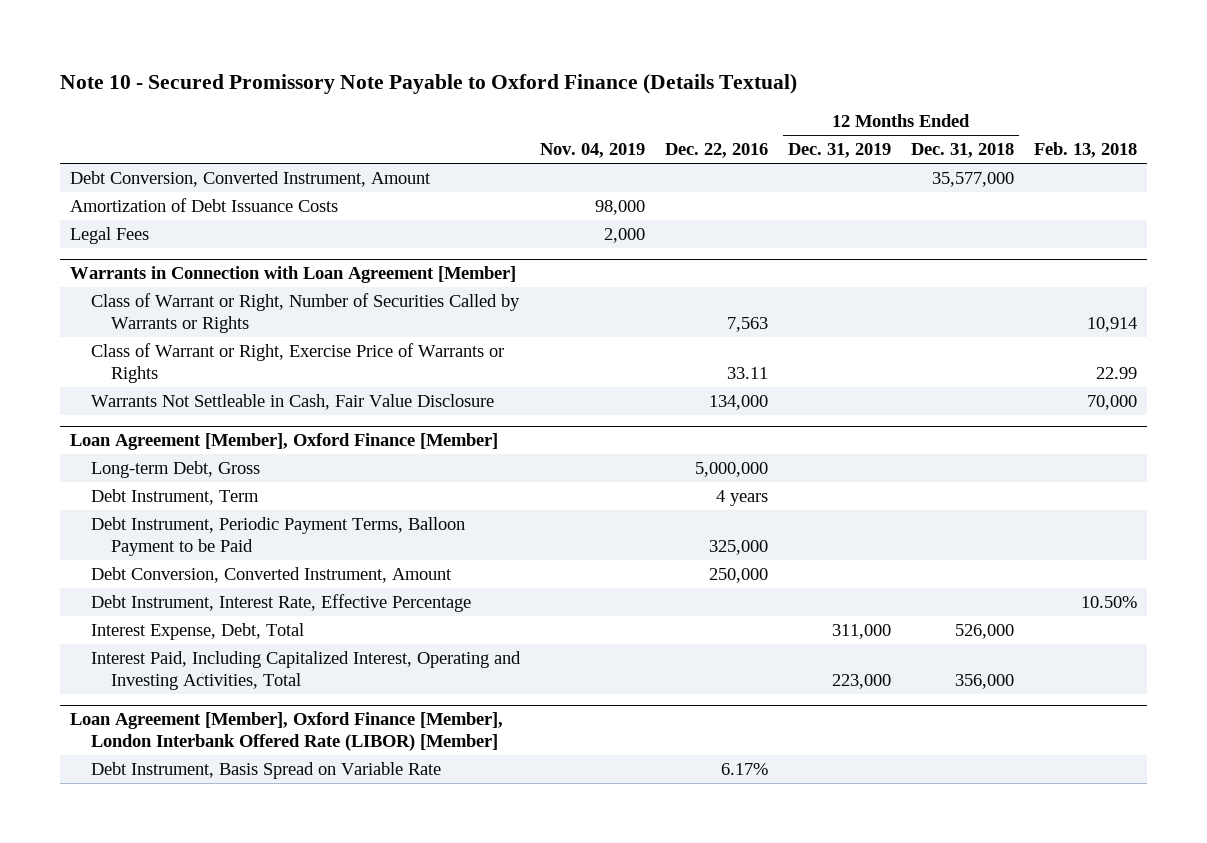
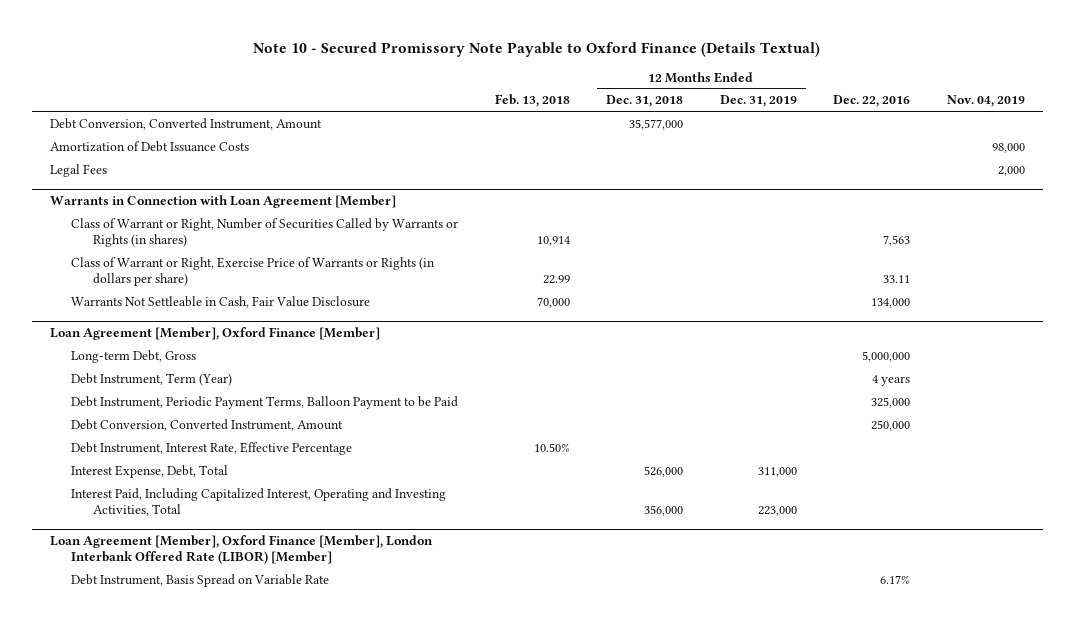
[90,293,520,334] Class of Warrant or Right, Number of Securities Called by Warrants or Rights -> [71,217,459,247] Class of Warrant or Right, Number of Securities Called by Warrants or Rights (in shares)
[90,343,504,384] Class of Warrant or Right, Exercise Price of Warrants or Rights -> [71,256,436,286] Class of Warrant or Right, Exercise Price of Warrants or Rights (in dollars per share)
[90,489,259,506] Debt Instrument, Term -> [71,372,233,386] Debt Instrument, Term (Year)

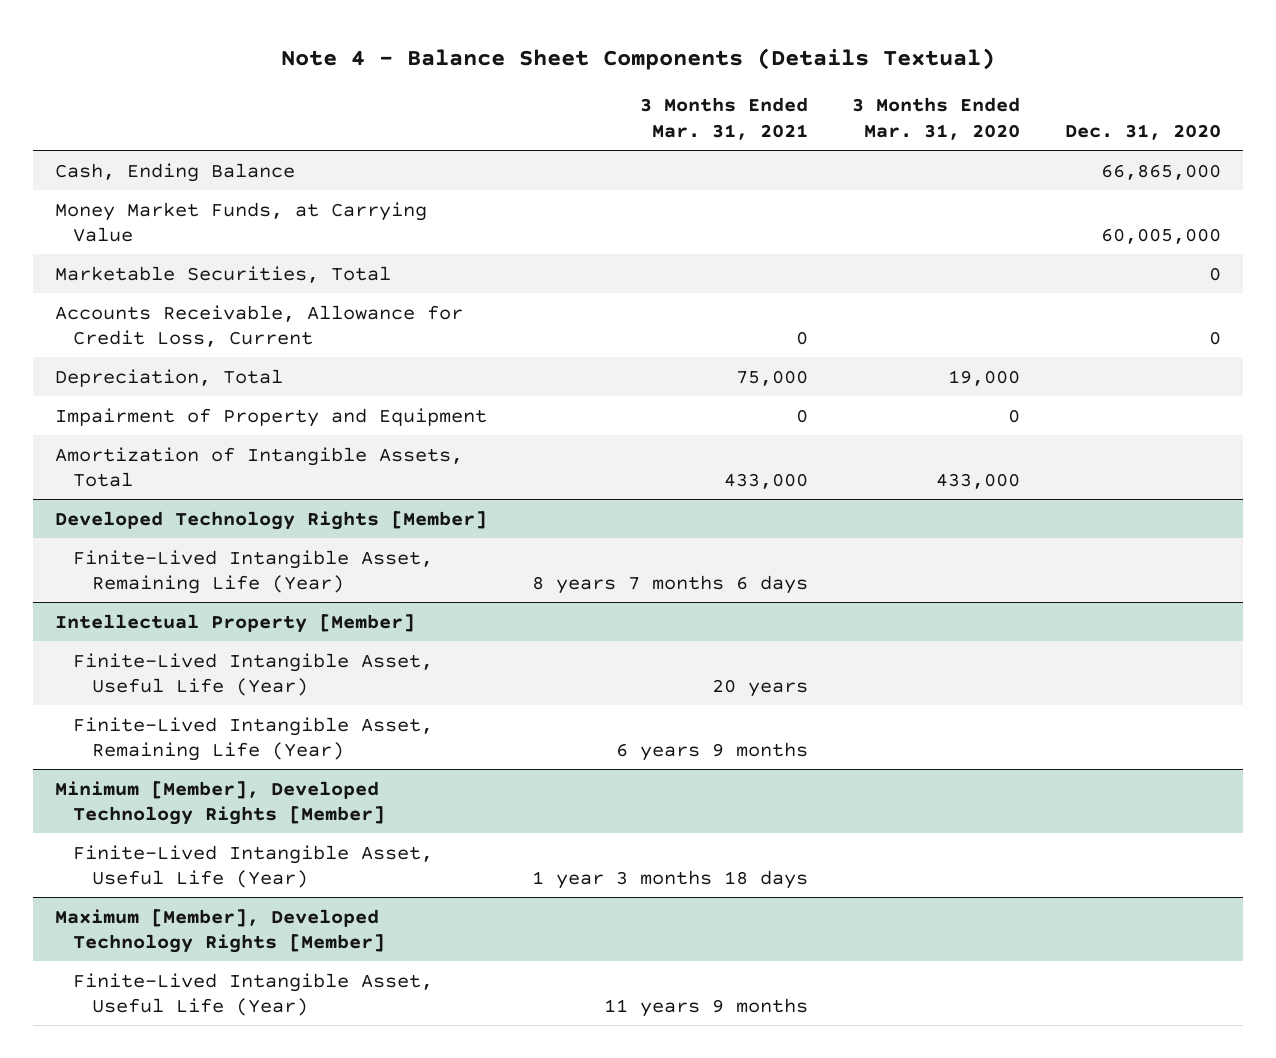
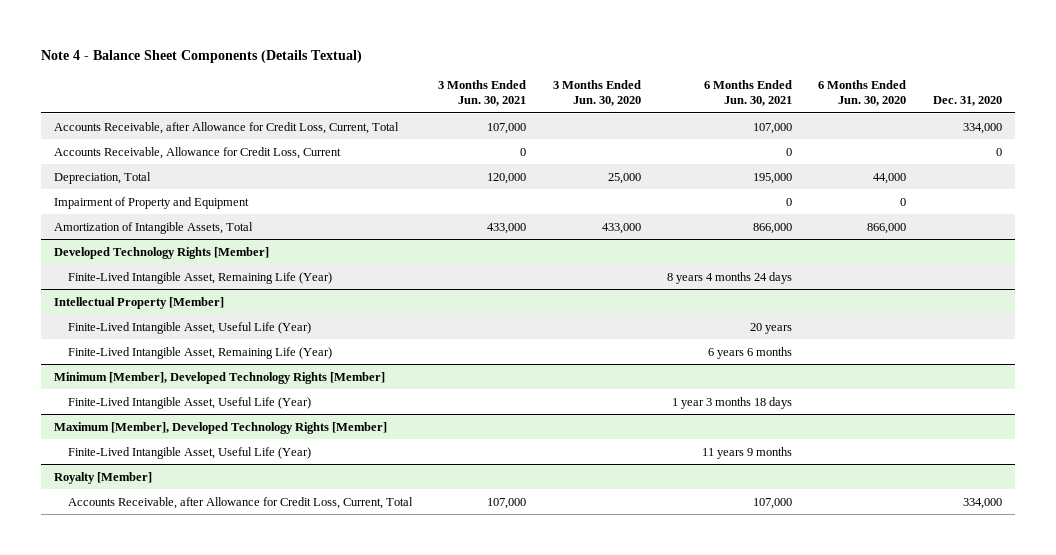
[639,97,808,140] 3 Months Ended Mar. 31, 2021 -> none
[852,97,1021,140] 3 Months Ended Mar. 31, 2020 -> none
none -> [438,79,527,107] 3 Months Ended Jun. 30, 2021
none -> [552,79,641,107] 3 Months Ended Jun. 30, 2020
none -> [703,79,792,107] 6 Months Ended Jun. 30, 2021
none -> [818,79,907,107] 6 Months Ended Jun. 30, 2020
[55,162,296,182] Cash, Ending Balance -> none
[55,201,428,242] Money Market Funds, at Carrying Value -> none
[55,265,392,283] Marketable Securities, Total -> none
none -> [53,121,399,134] Accounts Receivable, after Allowance for Credit Loss, Current, Total
none -> [53,471,152,484] Royalty [Member]
none -> [67,496,413,509] Accounts Receivable, after Allowance for Credit Loss, Current, Total

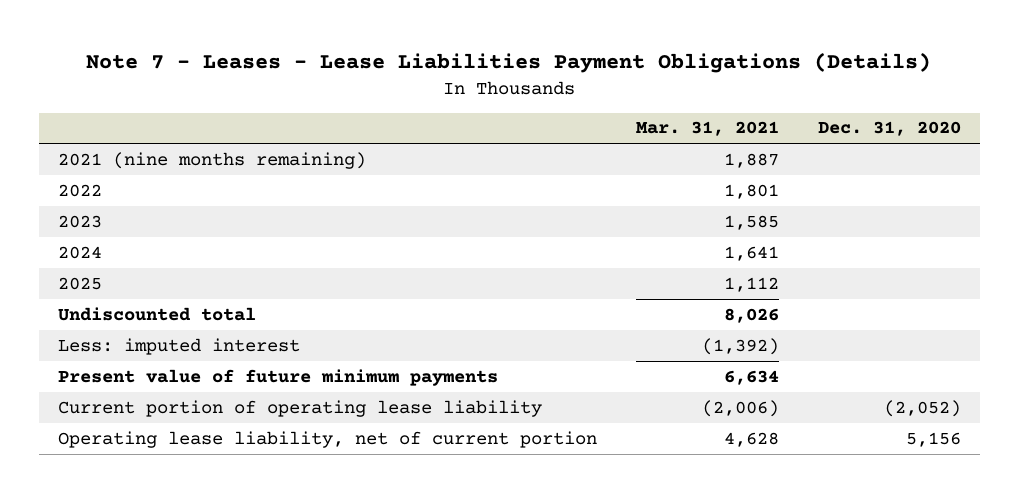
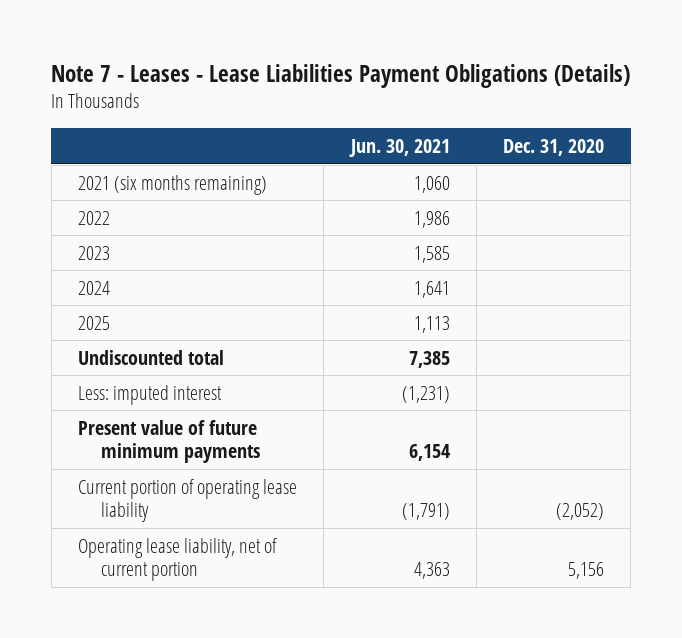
[635,121,779,137] Mar. 31, 2021 -> none
none -> [348,138,450,157] Jun. 30, 2021
[58,151,367,169] 2021 (nine months remaining) -> [78,174,268,195] 2021 (six months remaining)

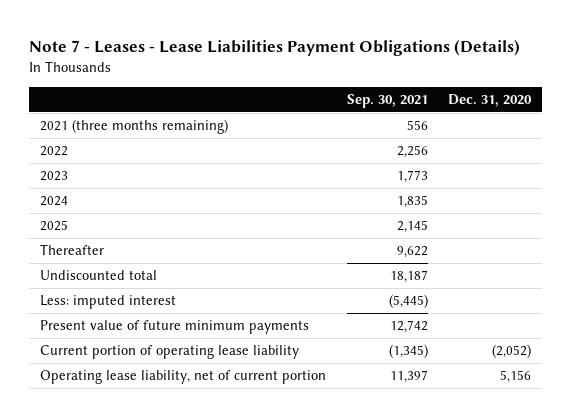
[348,138,450,157] Jun. 30, 2021 -> none
none -> [346,94,428,109] Sep. 30, 2021
[78,174,268,195] 2021 (six months remaining) -> [39,119,228,135] 2021 (three months remaining)
none -> [39,244,104,256] Thereafter

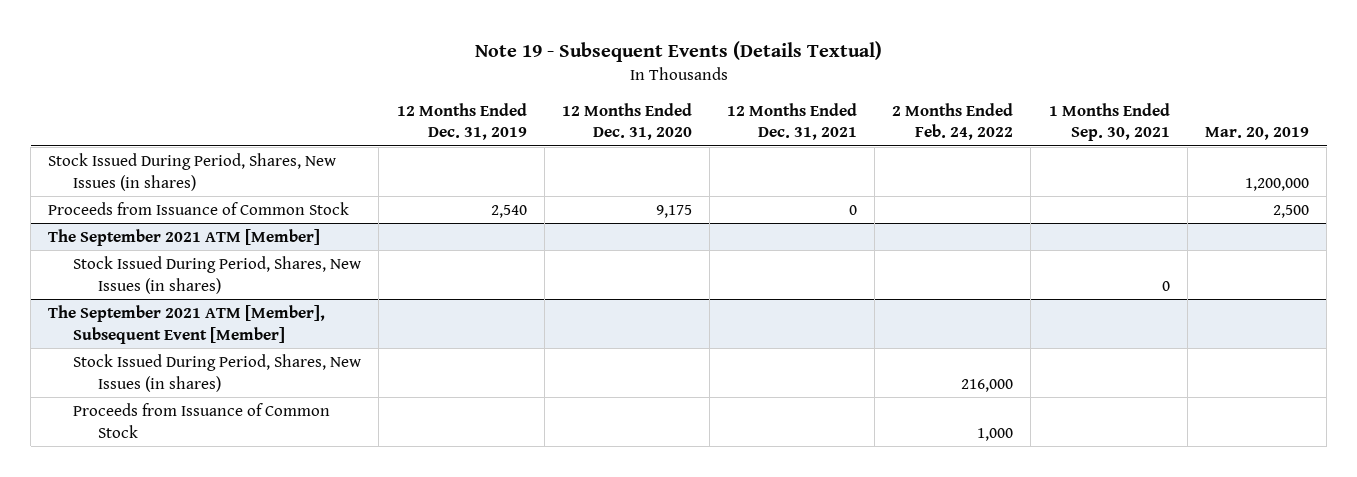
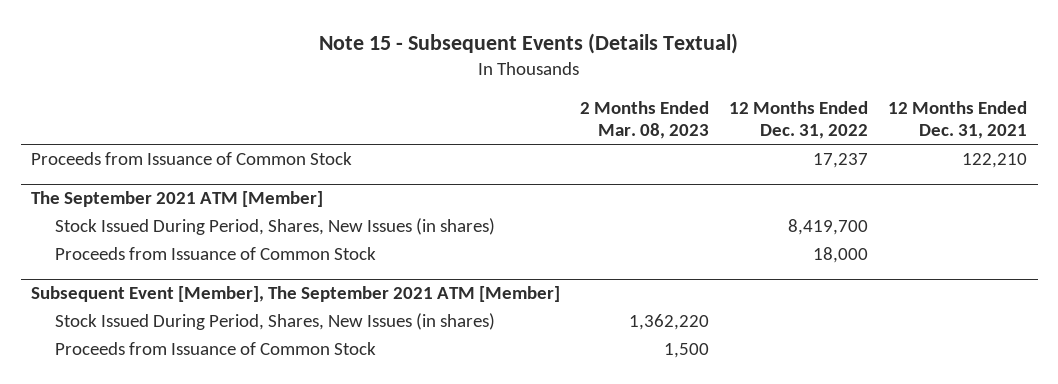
[474,41,882,63] Note 19 - Subsequent Events (Details Textual) -> [319,32,739,54] Note 15 - Subsequent Events (Details Textual)
[396,102,527,141] 12 Months Ended Dec. 31, 2019 -> none
[561,102,692,141] 12 Months Ended Dec. 31, 2020 -> none
[892,102,1014,141] 2 Months Ended Feb. 24, 2022 -> none
[1048,102,1170,142] 1 Months Ended Sep. 30, 2021 -> none
[1204,127,1309,141] Mar. 20, 2019 -> none
none -> [580,101,710,140] 2 Months Ended Mar. 08, 2023
none -> [729,101,869,140] 12 Months Ended Dec. 31, 2022
[48,152,337,191] Stock Issued During Period, Shares, New Issues (in shares) -> none
[849,204,858,215] 0 -> [962,153,1028,169] 122,210
none -> [55,247,377,261] Proceeds from Issuance of Common Stock
[48,304,326,344] The September 2021 ATM [Member], Subsequent Event [Member] -> [30,286,560,303] Subsequent Event [Member], The September 2021 ATM [Member]

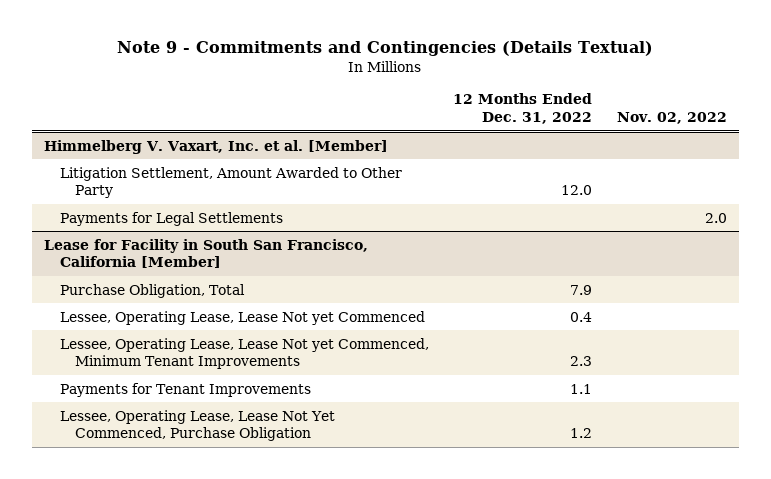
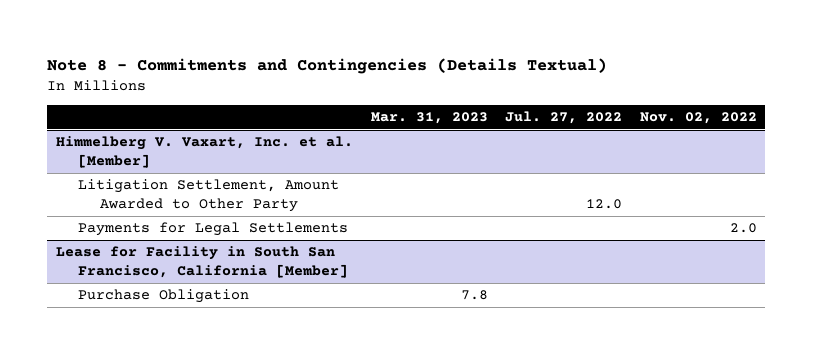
[117,41,654,57] Note 9 - Commitments and Contingencies (Details Textual) -> [47,58,608,75] Note 8 - Commitments and Contingencies (Details Textual)
[453,93,593,125] 12 Months Ended Dec. 31, 2022 -> none
none -> [370,112,488,125] Mar. 31, 2023
none -> [505,111,623,125] Jul. 27, 2022
[59,310,425,325] Lessee, Operating Lease, Lease Not yet Commenced -> none
[59,337,429,370] Lessee, Operating Lease, Lease Not yet Commenced, Minimum Tenant Improvements -> none
[59,382,311,397] Payments for Tenant Improvements -> none
[59,409,335,442] Lessee, Operating Lease, Lease Not Yet Commenced, Purchase Obligation -> none
[59,283,245,298] Purchase Obligation, Total -> [78,289,250,304] Purchase Obligation

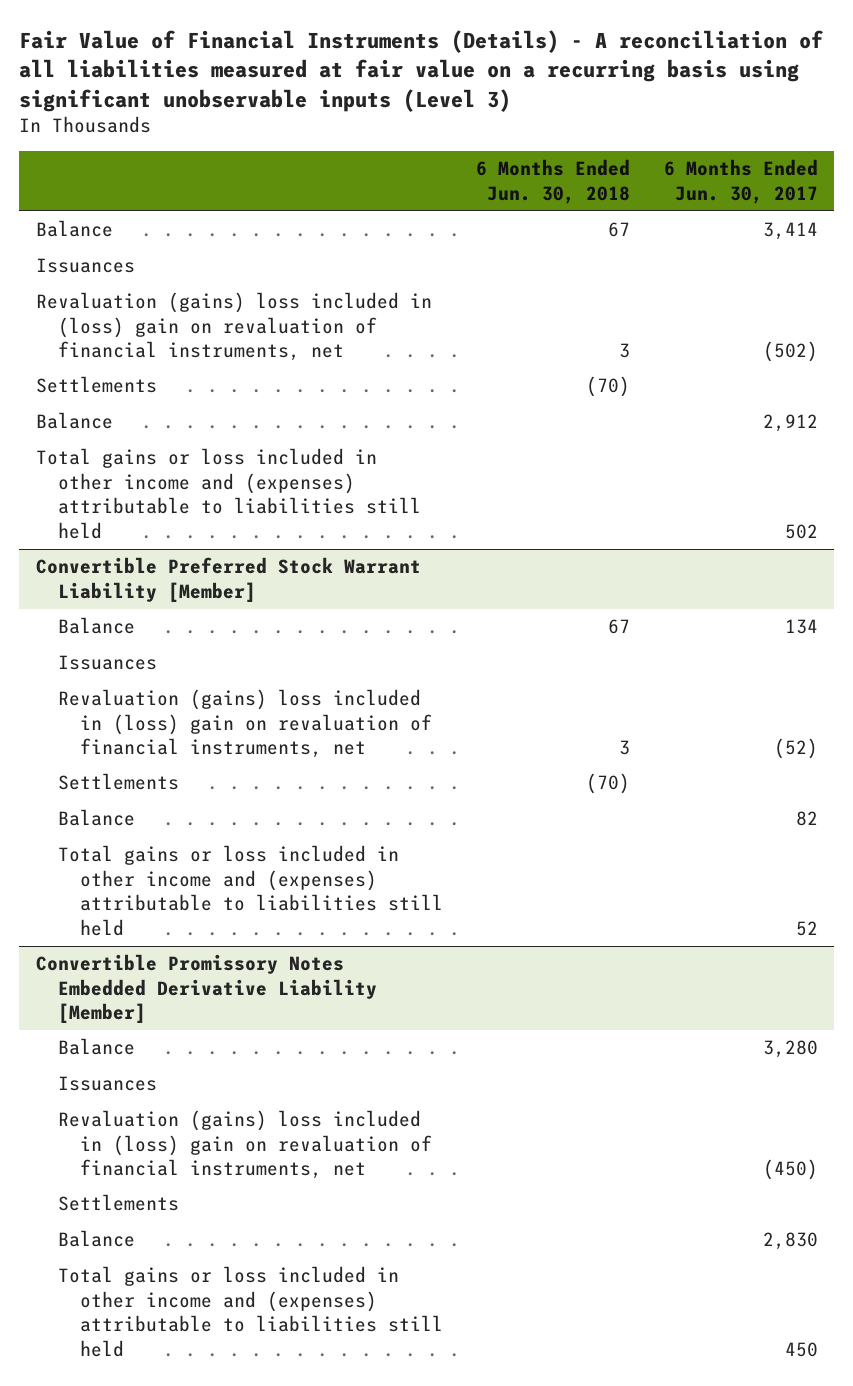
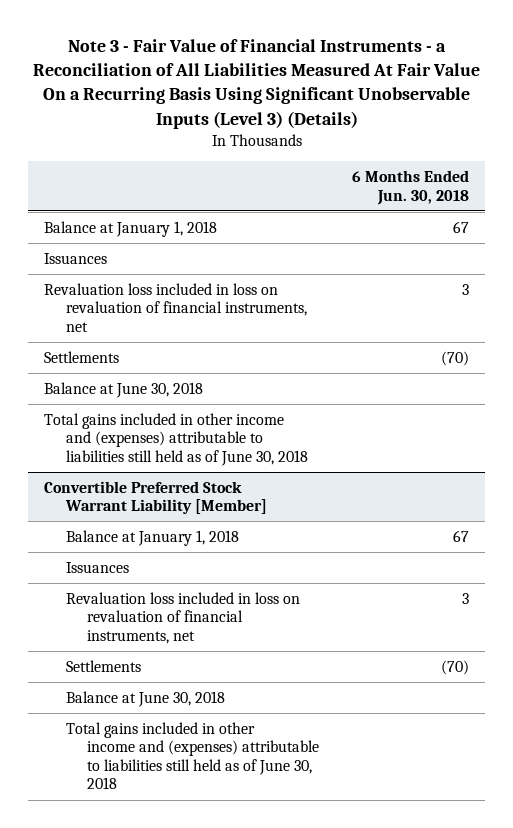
[19,30,824,112] Fair Value of Financial Instruments (Details) - A reconciliation of all liabilities measured at fair value on a recurring basis using significant unobservable inputs (Level 3) -> [32,39,480,129] Note 3 - Fair Value of Financial Instruments - a Reconciliation of All Liabilities Measured At Fair Value On a Recurring Basis Using Significant Unobservable Inputs (Level 3) (Details)
[663,159,818,204] 6 Months Ended Jun. 30, 2017 -> none
[35,220,113,238] Balance -> [44,220,218,237] Balance at January 1, 2018
[35,292,432,362] Revaluation (gains) loss included in (loss) gain on revaluation of financial instruments, net -> [44,282,307,332] Revaluation loss included in loss on revaluation of financial instruments, net
[35,412,113,430] Balance -> [44,381,204,398] Balance at June 30, 2018
[35,448,421,539] Total gains or loss included in other income and (expenses) attributable to liabilities still held -> [44,412,308,466] Total gains included in other income and (expenses) attributable to liabilities still held as of June 30, 2018
[57,617,135,635] Balance -> [65,529,239,546] Balance at January 1, 2018
[57,689,432,759] Revaluation (gains) loss included in (loss) gain on revaluation of financial instruments, net -> [65,591,300,644] Revaluation loss included in loss on revaluation of financial instruments, net
[35,954,377,1024] Convertible Promissory Notes Embedded Derivative Liability [Member] -> none
[57,1038,135,1056] Balance -> none
[57,1076,157,1092] Issuances -> none
[57,1110,432,1180] Revaluation (gains) loss included in (loss) gain on revaluation of financial instruments, net -> none
[57,1194,179,1212] Settlements -> none
[57,1230,135,1248] Balance -> none
[57,1266,443,1357] Total gains or loss included in other income and (expenses) attributable to liabilities still held -> none
[57,809,135,827] Balance -> [65,690,225,707] Balance at June 30, 2018
[57,845,443,936] Total gains or loss included in other income and (expenses) attributable to liabilities still held -> [65,721,320,790] Total gains included in other income and (expenses) attributable to liabilities still held as of June 30, 2018

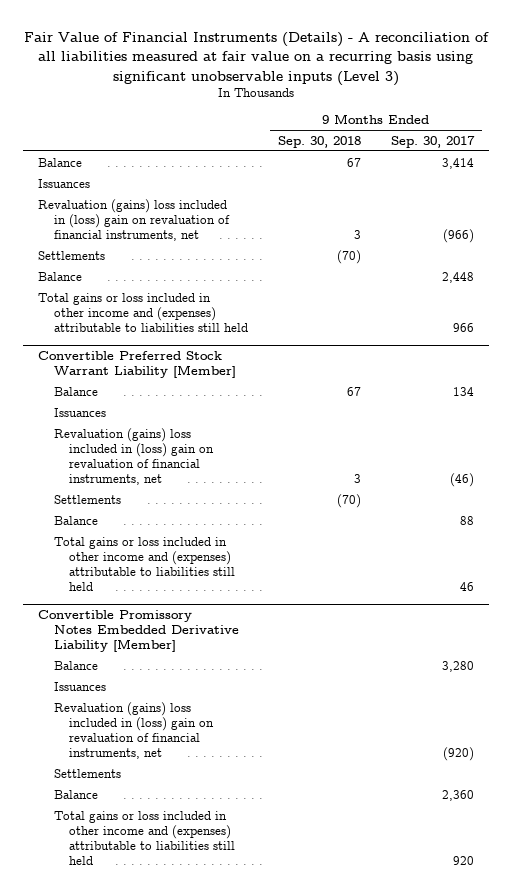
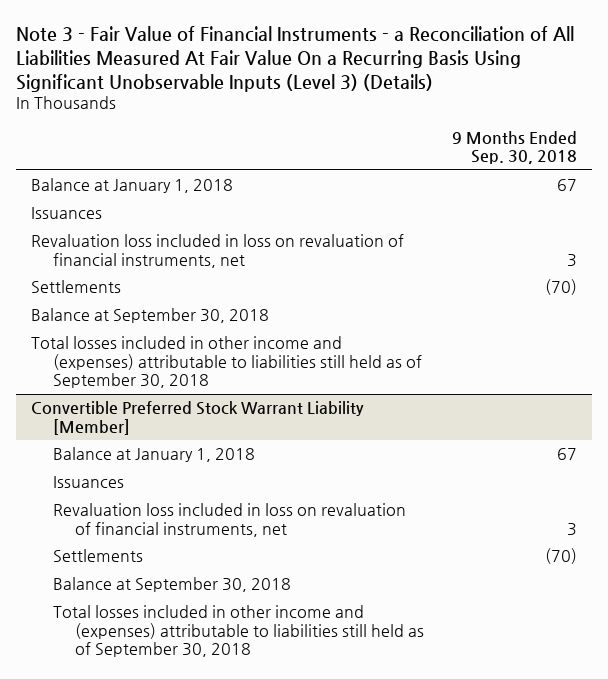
[24,32,490,86] Fair Value of Financial Instruments (Details) - A reconciliation of all liabilities measured at fair value on a recurring basis using significant unobservable inputs (Level 3) -> [16,26,575,92] Note 3 - Fair Value of Financial Instruments - a Reconciliation of All Liabilities Measured At Fair Value On a Recurring Basis Using Significant Unobservable Inputs (Level 3) (Details)
[391,135,476,148] Sep. 30, 2017 -> none
[38,157,83,167] Balance -> [30,178,233,194] Balance at January 1, 2018
[38,198,230,241] Revaluation (gains) loss included in (loss) gain on revaluation of financial instruments, net -> [30,234,404,268] Revaluation loss included in loss on revaluation of financial instruments, net
[38,271,83,281] Balance -> [30,308,269,324] Balance at September 30, 2018
[38,292,248,332] Total gains or loss included in other income and (expenses) attributable to liabilities still held -> [30,336,422,389] Total losses included in other income and (expenses) attributable to liabilities still held as of September 30, 2018
[53,386,98,396] Balance -> [52,447,255,463] Balance at January 1, 2018
[53,427,215,485] Revaluation (gains) loss included in (loss) gain on revaluation of financial instruments, net -> [52,503,406,537] Revaluation loss included in loss on revaluation of financial instruments, net
[38,610,239,653] Convertible Promissory Notes Embedded Derivative Liability [Member] -> none
[53,660,98,670] Balance -> none
[53,681,106,691] Issuances -> none
[53,701,215,759] Revaluation (gains) loss included in (loss) gain on revaluation of financial instruments, net -> none
[53,768,121,778] Settlements -> none
[53,789,98,799] Balance -> none
[53,810,236,865] Total gains or loss included in other income and (expenses) attributable to liabilities still held -> none
[53,515,98,525] Balance -> [52,577,291,593] Balance at September 30, 2018
[53,536,236,591] Total gains or loss included in other income and (expenses) attributable to liabilities still held -> [52,605,424,658] Total losses included in other income and (expenses) attributable to liabilities still held as of September 30, 2018

